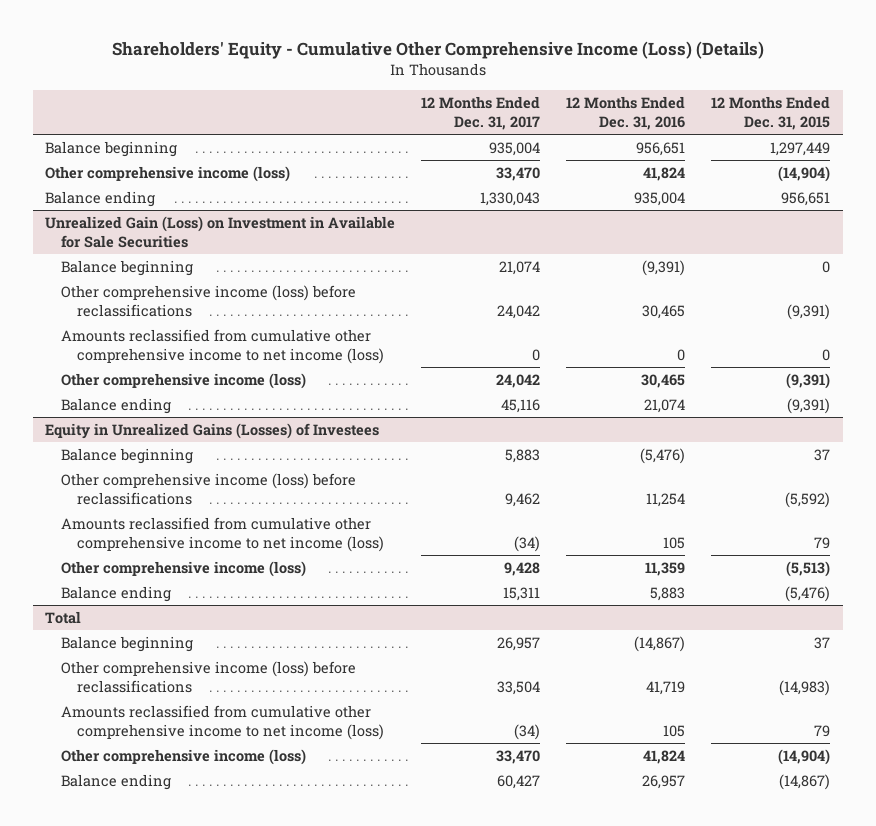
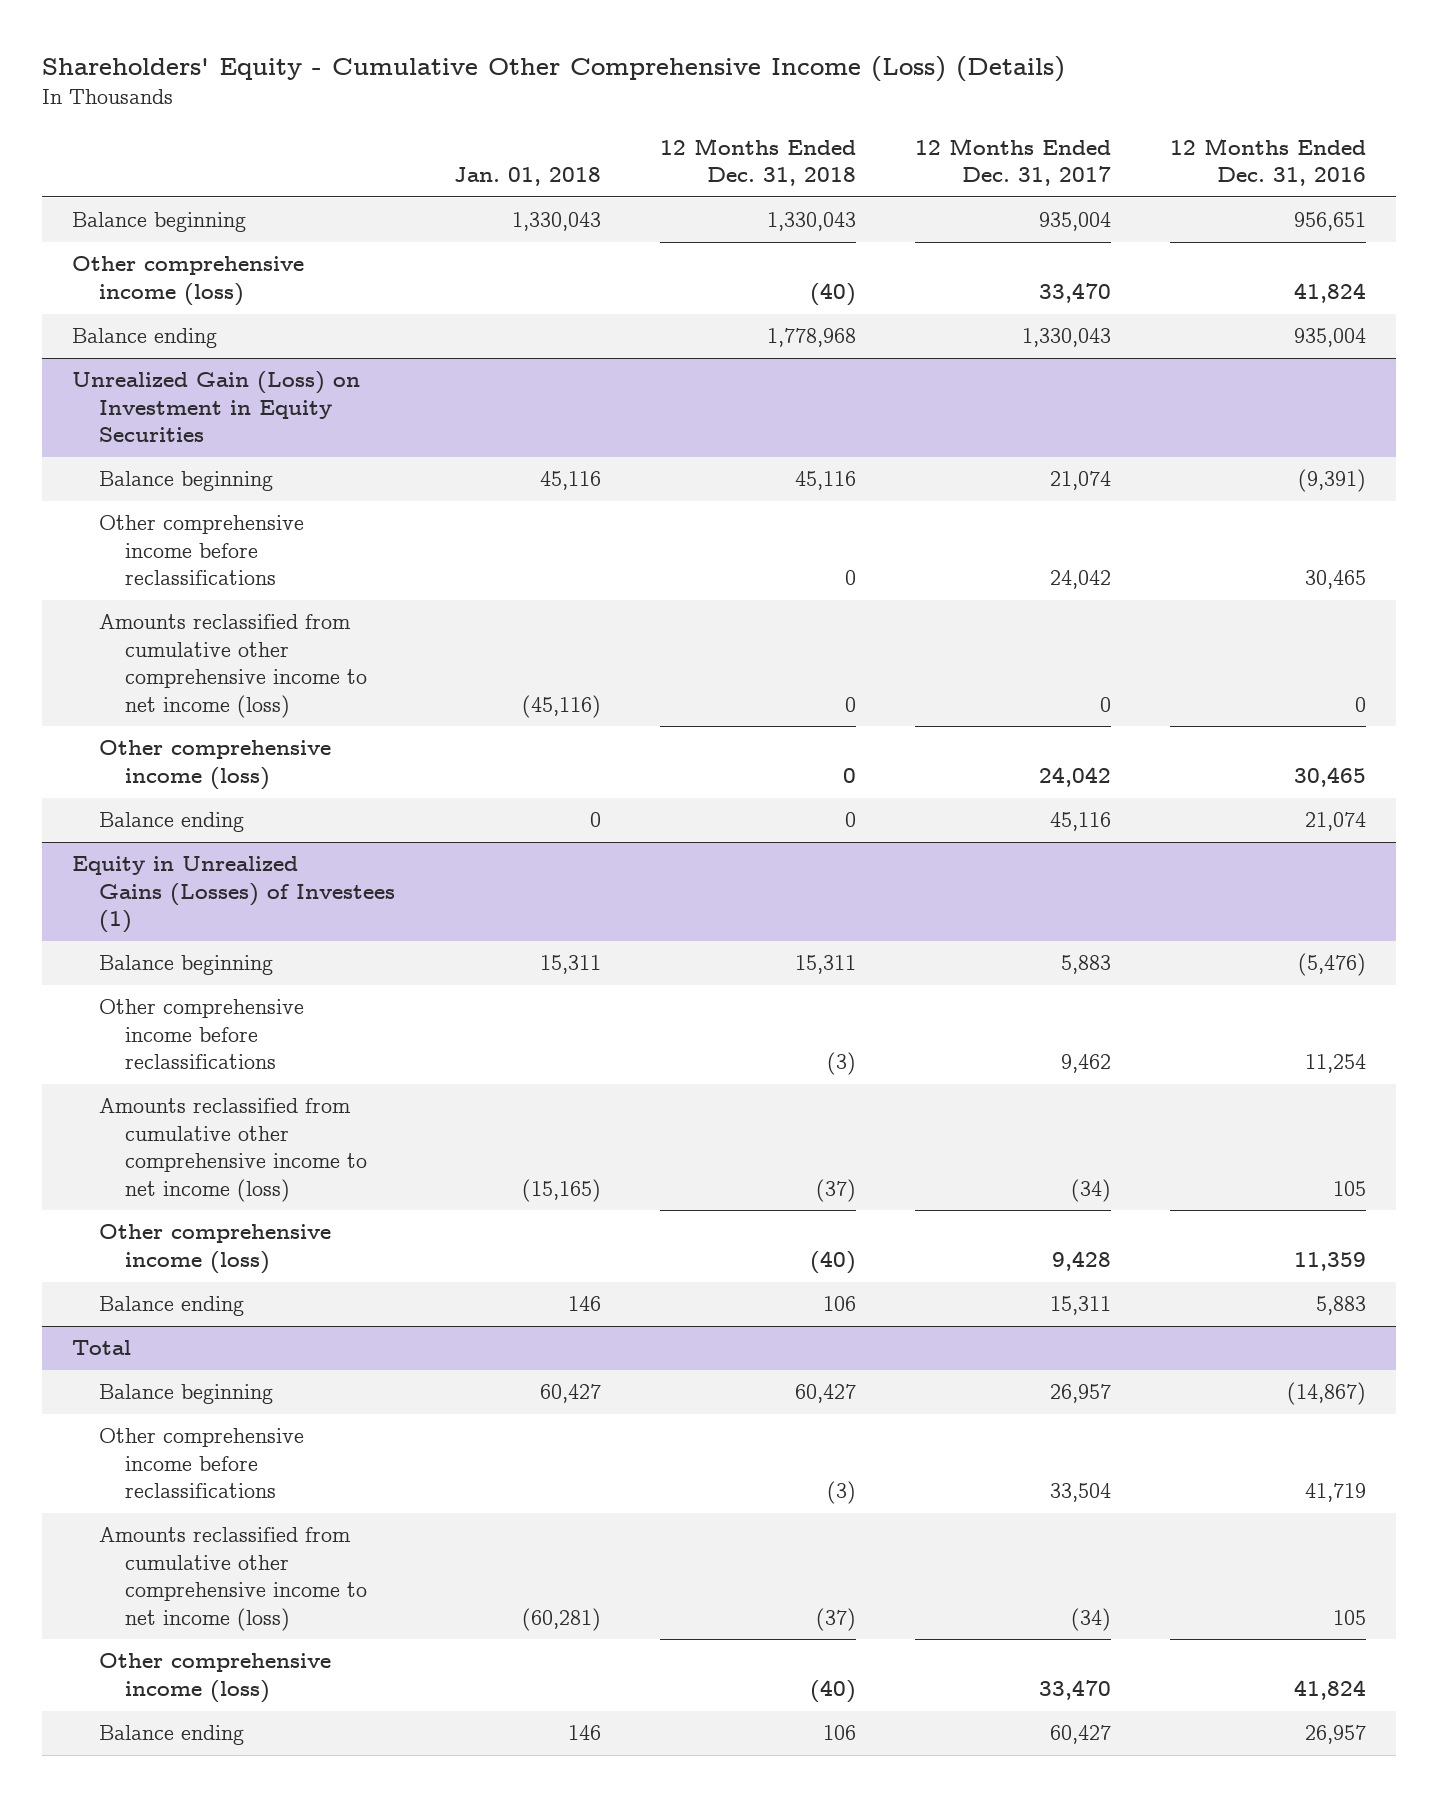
[711,95,831,130] 12 Months Ended Dec. 31, 2015 -> none
none -> [453,167,601,187] Jan. 01, 2018
none -> [659,137,856,187] 12 Months Ended Dec. 31, 2018
[45,215,396,248] Unrealized Gain (Loss) on Investment in Available for Sale Securities -> [71,371,360,443] Unrealized Gain (Loss) on Investment in Equity Securities
[61,284,357,317] Other comprehensive income (loss) before reclassifications -> [98,515,304,586] Other comprehensive income before reclassifications
[45,422,380,439] Equity in Unrealized Gains (Losses) of Investees -> [71,856,395,934] Equity in Unrealized Gains (Losses) of Investees (1)
[61,472,357,505] Other comprehensive income (loss) before reclassifications -> [98,999,304,1070] Other comprehensive income before reclassifications
[61,660,357,693] Other comprehensive income (loss) before reclassifications -> [98,1428,304,1499] Other comprehensive income before reclassifications

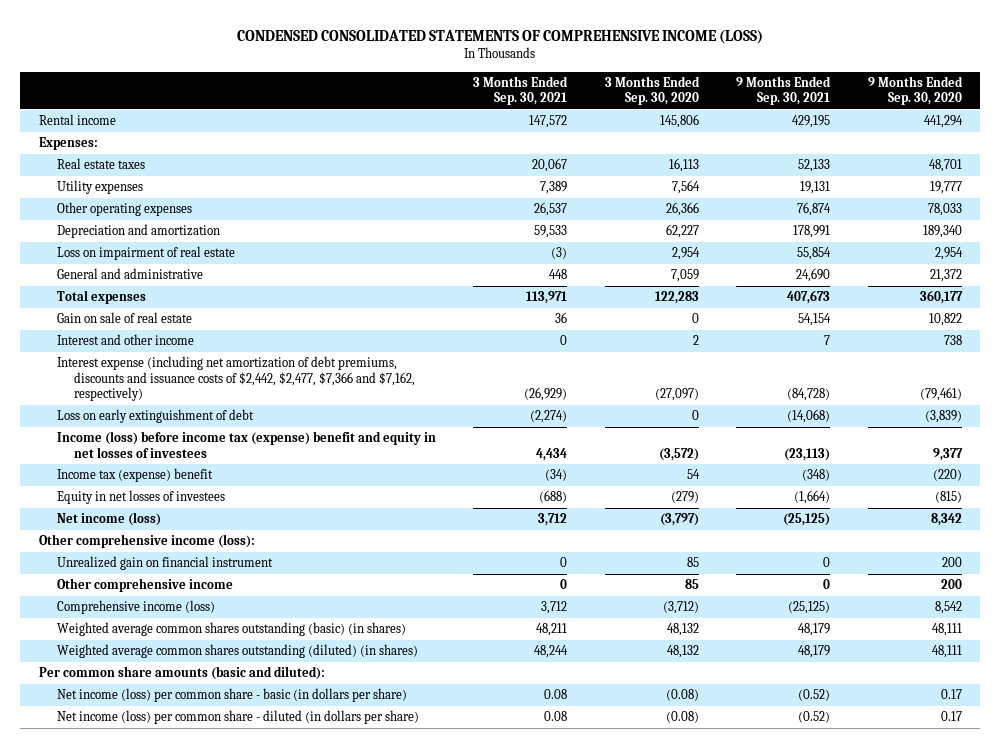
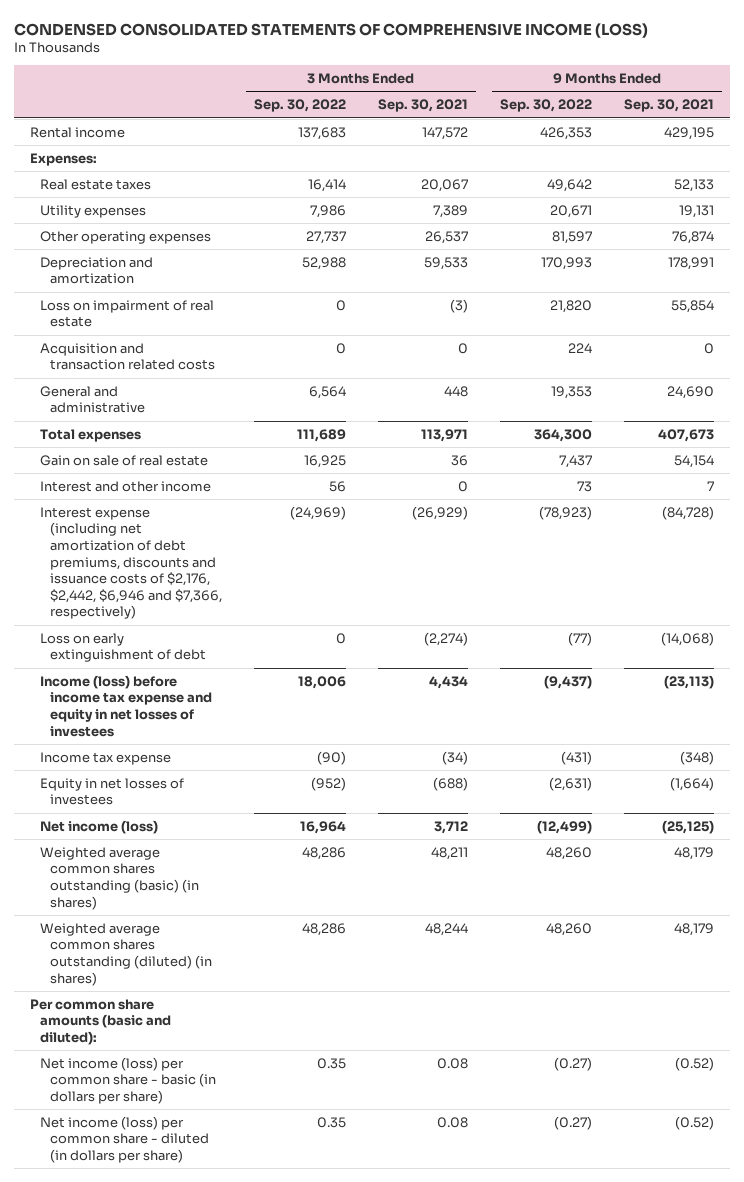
[604,75,700,106] 3 Months Ended Sep. 30, 2020 -> none
[867,75,963,106] 9 Months Ended Sep. 30, 2020 -> none
none -> [253,99,346,113] Sep. 30, 2022
none -> [500,99,593,113] Sep. 30, 2022
none -> [40,342,215,371] Acquisition and transaction related costs
[56,356,416,402] Interest expense (including net amortization of debt premiums, discounts and issuance costs of $2,442, $2,477, $7,366 and $7,162, respectively) -> [40,506,222,620] Interest expense (including net amortization of debt premiums, discounts and issuance costs of $2,176, $2,442, $6,946 and $7,366, respectively)
[56,431,436,458] Income (loss) before income tax (expense) benefit and equity in net losses of investees -> [40,674,212,737] Income (loss) before income tax expense and equity in net losses of investees
[56,468,213,483] Income tax (expense) benefit -> [40,751,172,765] Income tax expense
[39,534,256,549] Other comprehensive income (loss): -> none
[56,556,273,571] Unrealized gain on financial instrument -> none
[56,578,233,593] Other comprehensive income -> none
[56,600,215,615] Comprehensive income (loss) -> none

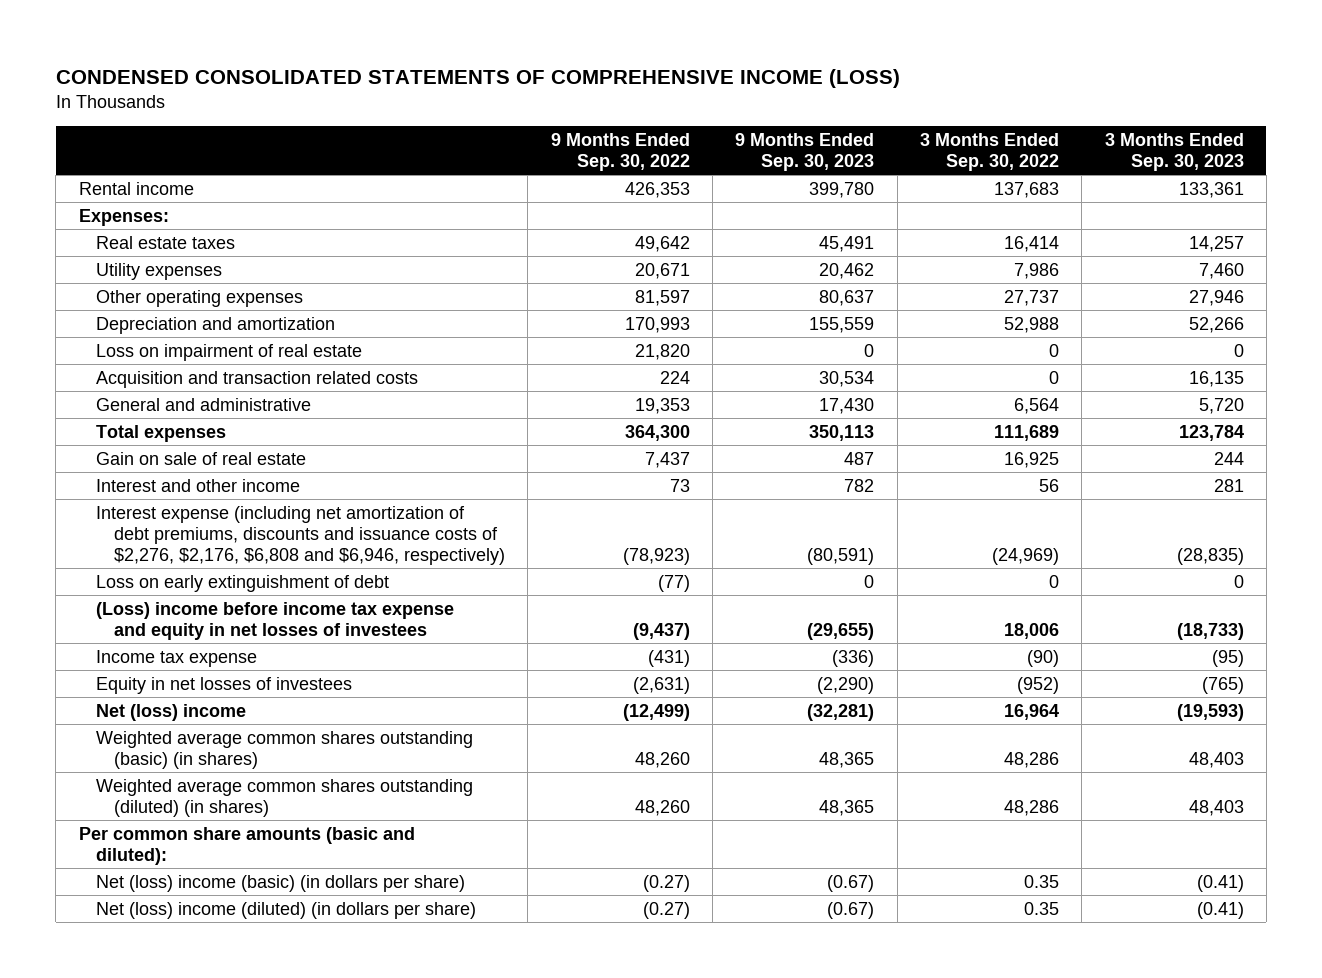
[378,99,469,113] Sep. 30, 2021 -> none
[624,99,715,113] Sep. 30, 2021 -> none
none -> [735,132,875,171] 9 Months Ended Sep. 30, 2023
none -> [1104,132,1244,171] 3 Months Ended Sep. 30, 2023
[40,506,222,620] Interest expense (including net amortization of debt premiums, discounts and issuance costs of $2,176, $2,442, $6,946 and $7,366, respectively) -> [96,505,505,565] Interest expense (including net amortization of debt premiums, discounts and issuance costs of $2,276, $2,176, $6,808 and $6,946, respectively)
[40,674,212,737] Income (loss) before income tax expense and equity in net losses of investees -> [96,601,455,640] (Loss) income before income tax expense and equity in net losses of investees
[40,819,159,834] Net income (loss) -> [96,703,247,721] Net (loss) income
[40,1056,216,1104] Net income (loss) per common share - basic (in dollars per share) -> [96,874,466,892] Net (loss) income (basic) (in dollars per share)
[40,1115,209,1163] Net income (loss) per common share - diluted (in dollars per share) -> [96,901,477,919] Net (loss) income (diluted) (in dollars per share)

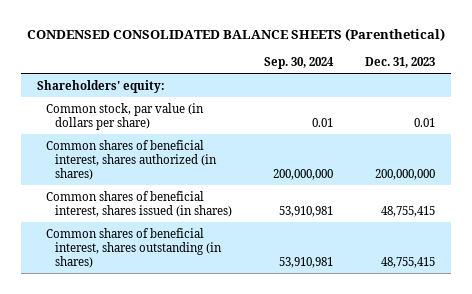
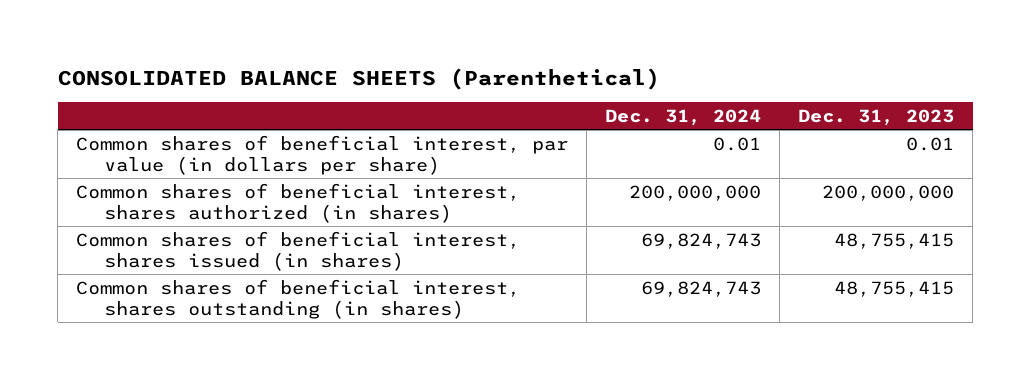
[26,28,445,42] CONDENSED CONSOLIDATED BALANCE SHEETS (Parenthetical) -> [57,67,660,90] CONSOLIDATED BALANCE SHEETS (Parenthetical)
[263,57,334,70] Sep. 30, 2024 -> none
none -> [605,109,762,127] Dec. 31, 2024
[37,79,166,93] Shareholders' equity: -> none
[46,102,205,130] Common stock, par value (in dollars per share) -> [76,134,569,175] Common shares of beneficial interest, par value (in dollars per share)

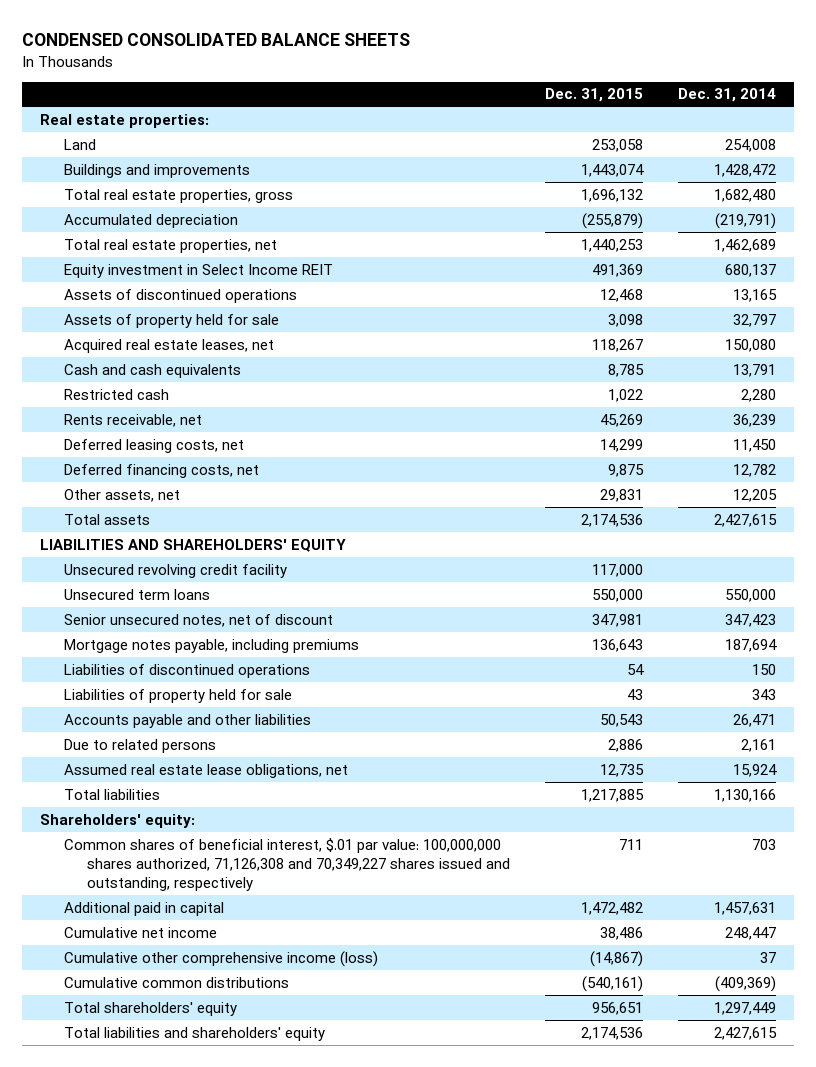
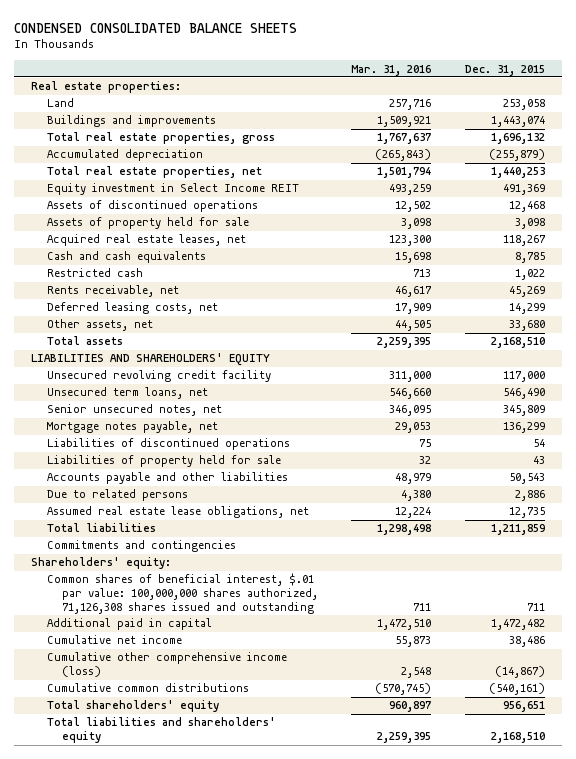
[678,88,777,103] Dec. 31, 2014 -> none
none -> [351,64,432,76] Mar. 31, 2016
[63,463,259,478] Deferred financing costs, net -> none
[600,488,644,502] 29,831 -> [508,320,545,332] 33,680
[581,513,644,527] 2,174,536 -> [490,337,545,349] 2,168,510
[63,588,210,600] Unsecured term loans -> [46,387,208,400] Unsecured term loans, net
[592,588,644,602] 550,000 -> [502,388,545,400] 546,490
[63,613,333,627] Senior unsecured notes, net of discount -> [46,404,222,417] Senior unsecured notes, net
[592,613,644,627] 347,981 -> [502,405,545,417] 345,809
[63,638,359,653] Mortgage notes payable, including premiums -> [46,421,218,434] Mortgage notes payable, net
[592,638,644,652] 136,643 -> [502,422,545,434] 136,299
[581,788,645,802] 1,217,885 -> [490,524,545,536] 1,211,859
none -> [46,540,236,553] Commitments and contingencies
[63,837,511,891] Common shares of beneficial interest, $.01 par value: 100,000,000 shares authorized, 71,126,308 and 70,349,227 shares issued and outstanding, respectively -> [46,573,319,615] Common shares of beneficial interest, $.01 par value: 100,000,000 shares authorized, 71,126,308 shares issued and outstanding
[581,1026,644,1040] 2,174,536 -> [490,732,545,744] 2,168,510

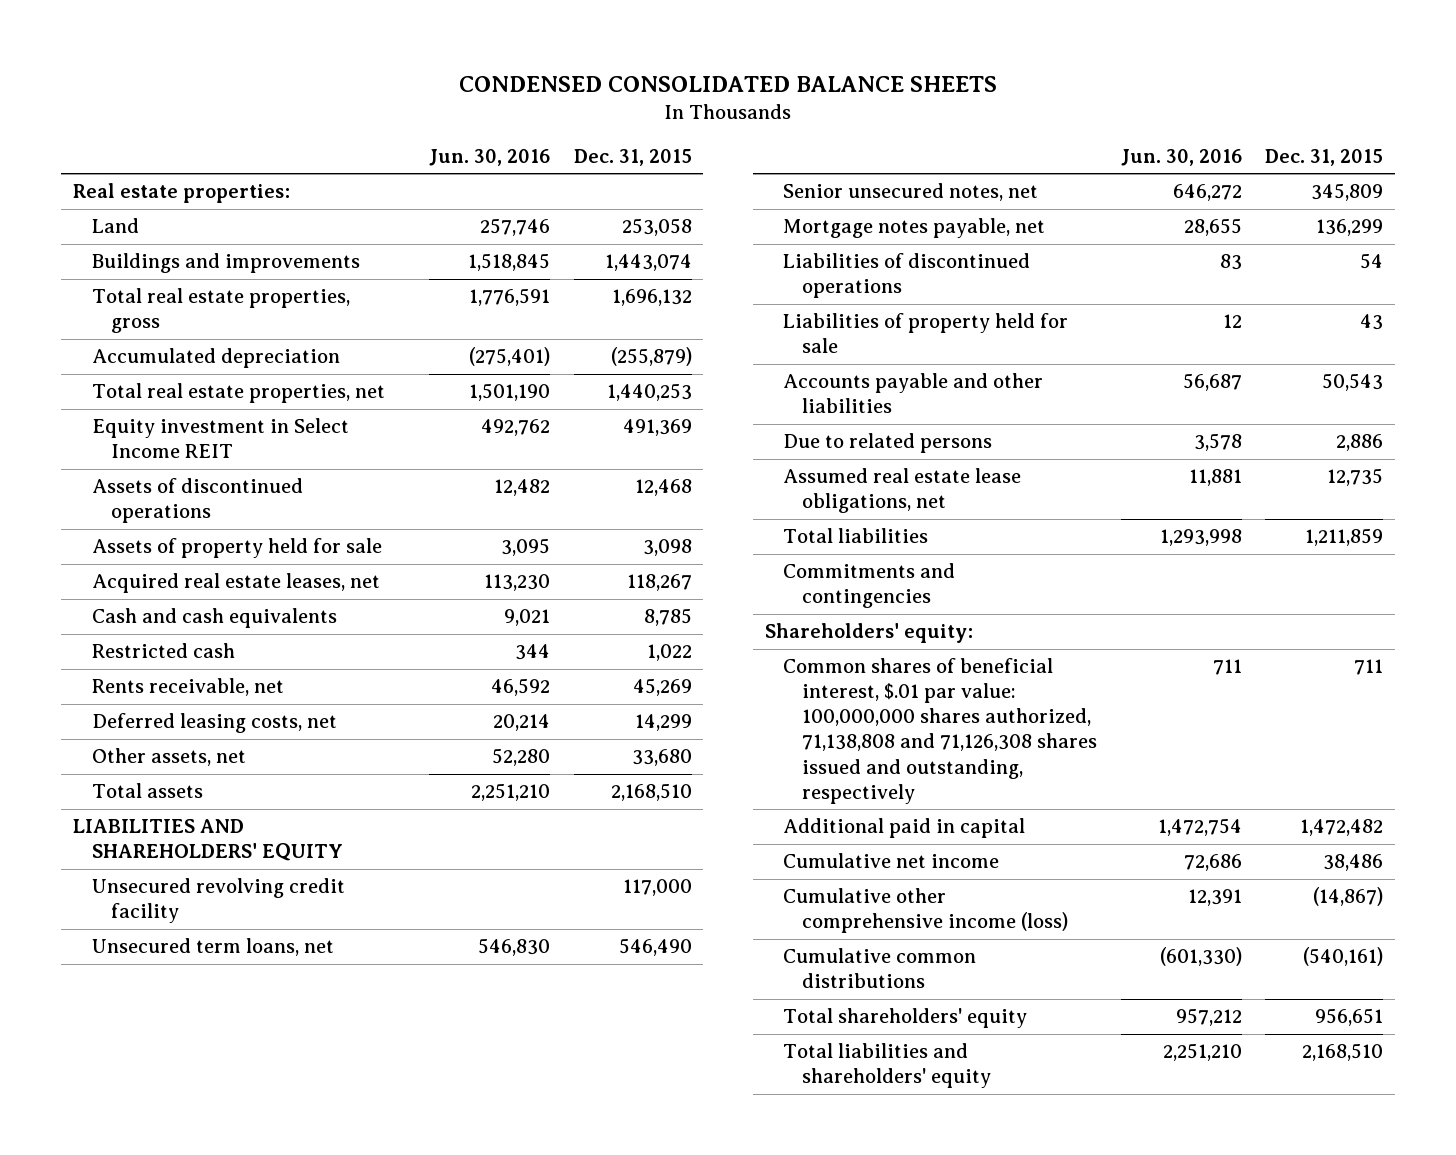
[351,64,432,76] Mar. 31, 2016 -> none
none -> [429,148,551,166] Jun. 30, 2016
[46,573,319,615] Common shares of beneficial interest, $.01 par value: 100,000,000 shares authorized, 71,126,308 shares issued and outstanding -> [783,658,1098,804] Common shares of beneficial interest, $.01 par value: 100,000,000 shares authorized, 71,138,808 and 71,126,308 shares issued and outstanding, respectively

